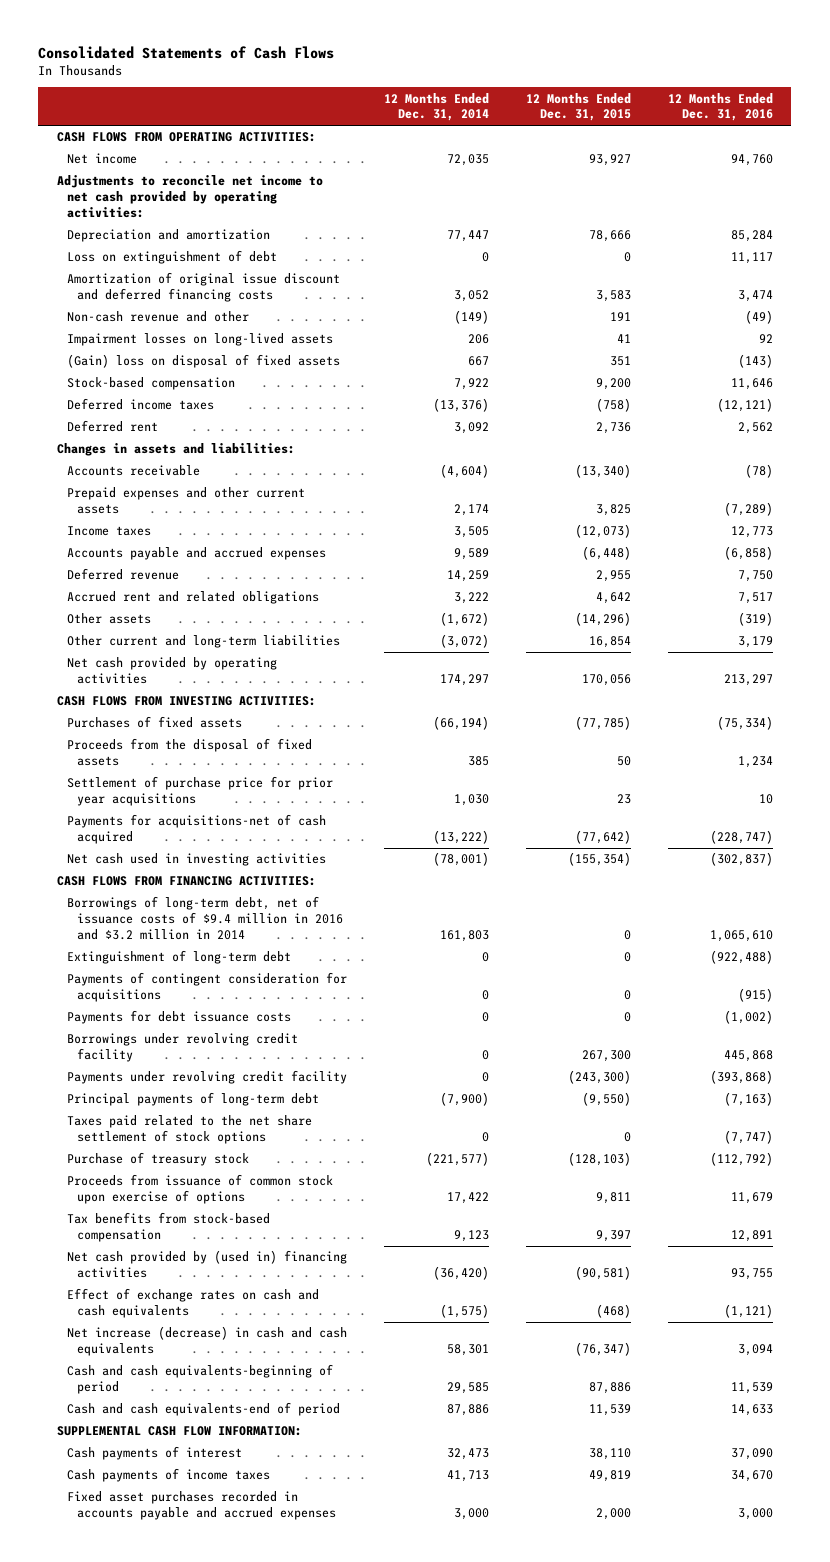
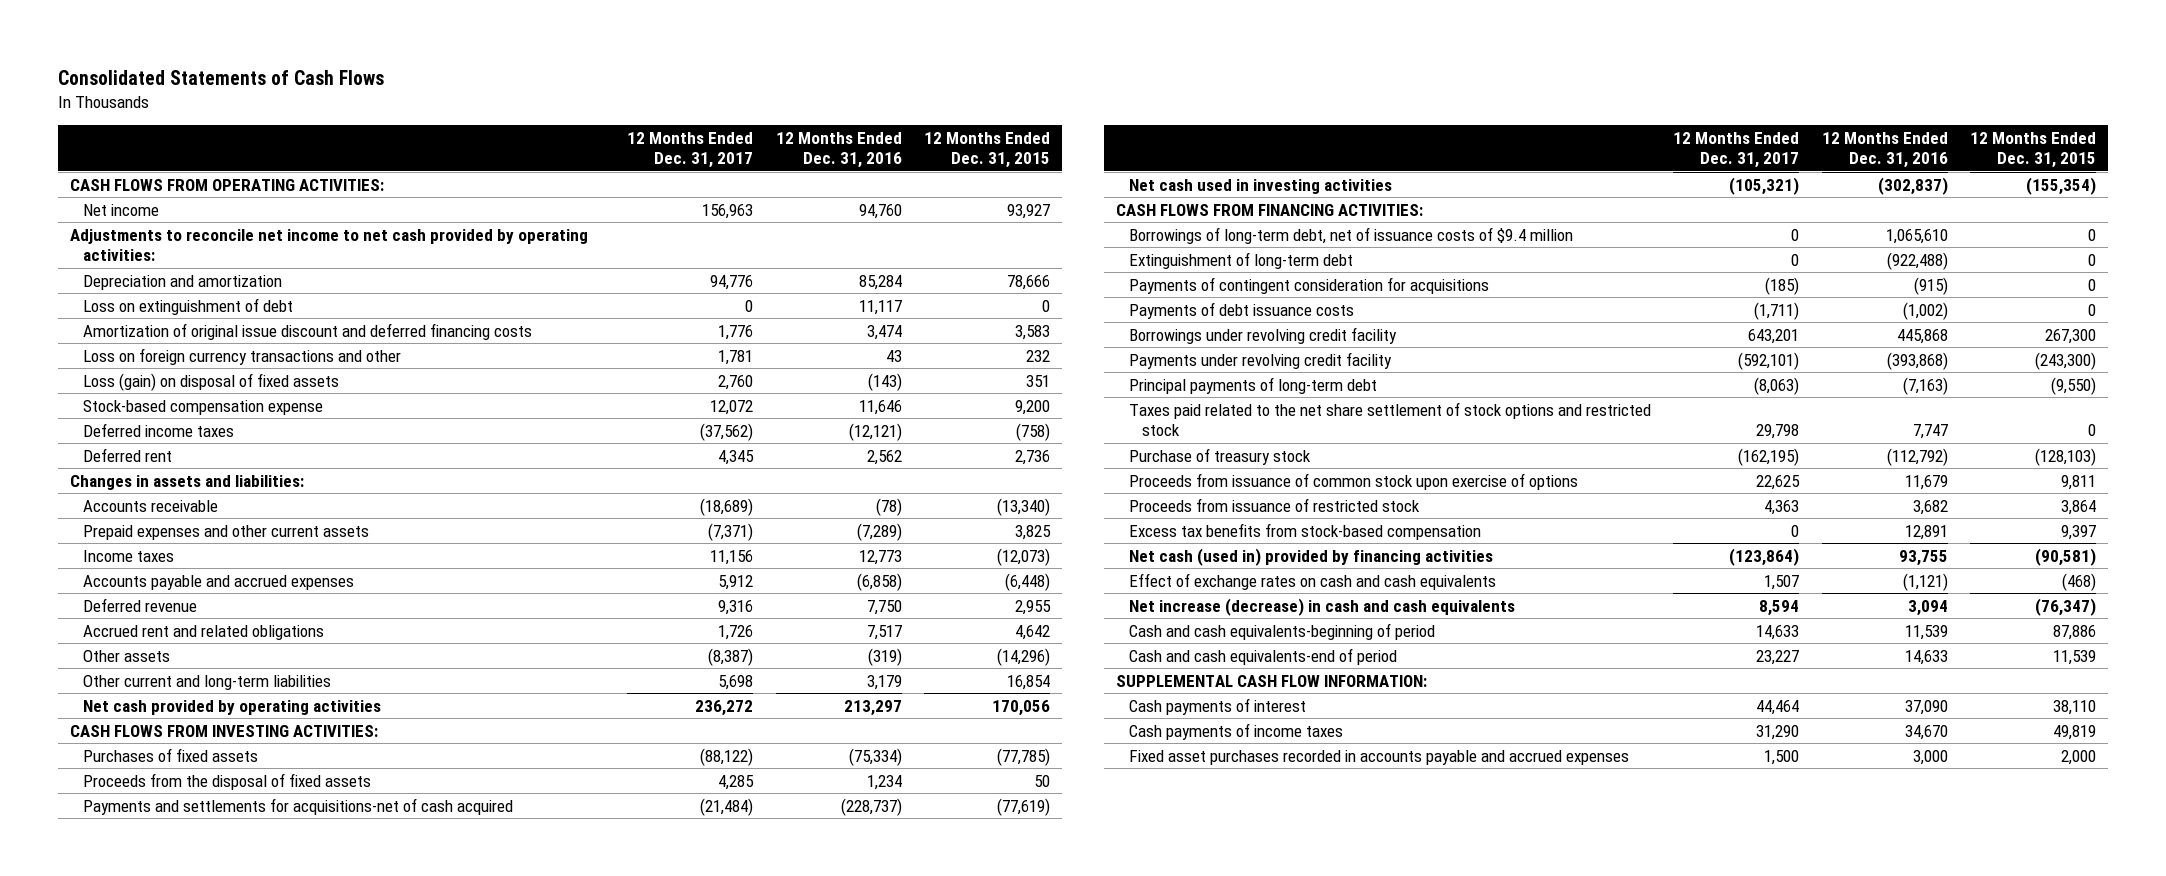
[384,92,490,122] 12 Months Ended Dec. 31, 2014 -> none
none -> [627,131,754,169] 12 Months Ended Dec. 31, 2017
[67,333,334,347] Impairment losses on long-lived assets -> none
[67,311,250,323] Non-cash revenue and other -> [82,347,401,365] Loss on foreign currency transactions and other
[609,312,631,322] 191 -> [1026,349,1051,362] 232
[744,310,773,325] (49) -> [885,349,902,362] 43
[67,354,341,369] (Gain) loss on disposal of fixed assets -> [82,372,339,391] Loss (gain) on disposal of fixed assets
[67,377,236,391] Stock-based compensation -> [82,399,323,415] Stock-based compensation expense
[67,776,334,807] Settlement of purchase price for prior year acquisitions -> none
[67,814,327,845] Payments for acquisitions-net of cash acquired -> [82,797,513,815] Payments and settlements for acquisitions-net of cash acquired
[574,830,631,845] (77,642) -> [997,797,1051,816] (77,619)
[709,830,773,845] (228,747) -> [840,797,902,816] (228,737)
[67,896,344,941] Borrowings of long-term debt, net of issuance costs of $9.4 million in 2016 and $3.2 million in 2014 -> [1128,226,1573,244] Borrowings of long-term debt, net of issuance costs of $9.4 million
[67,1010,292,1025] Payments for debt issuance costs -> [1128,301,1354,319] Payments of debt issuance costs
[67,1115,313,1145] Taxes paid related to the net share settlement of stock options -> [1128,401,1651,436] Taxes paid related to the net share settlement of stock options and restricted stock
[723,1130,773,1145] (7,747) -> [1912,423,1948,439] 7,747
none -> [1128,497,1420,512] Proceeds from issuance of restricted stock
[67,1212,271,1243] Tax benefits from stock-based compensation -> [1128,522,1481,540] Excess tax benefits from stock-based compensation
[67,1250,348,1279] Net cash provided by (used in) financing activities -> [1128,547,1493,566] Net cash (used in) provided by financing activities

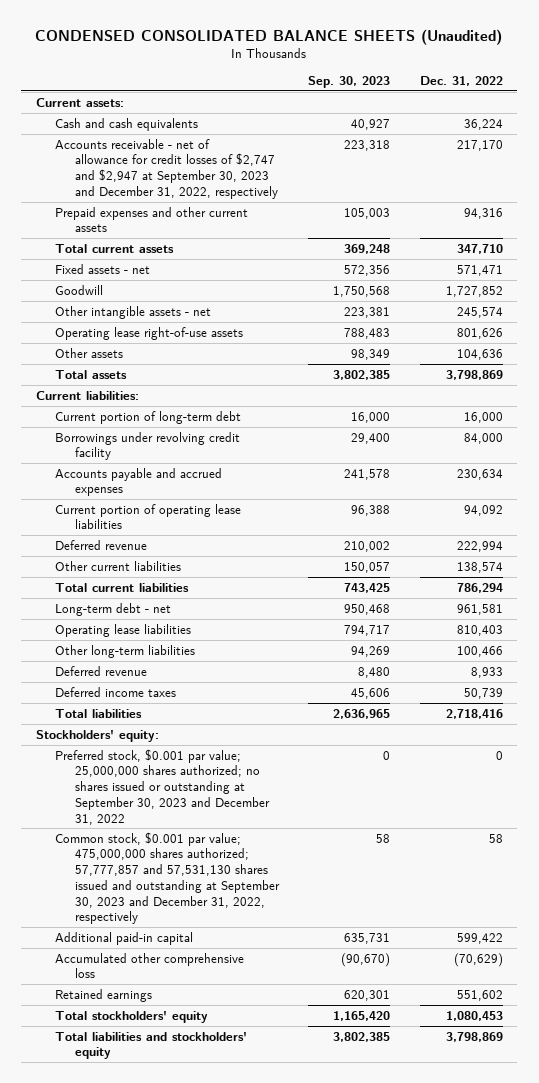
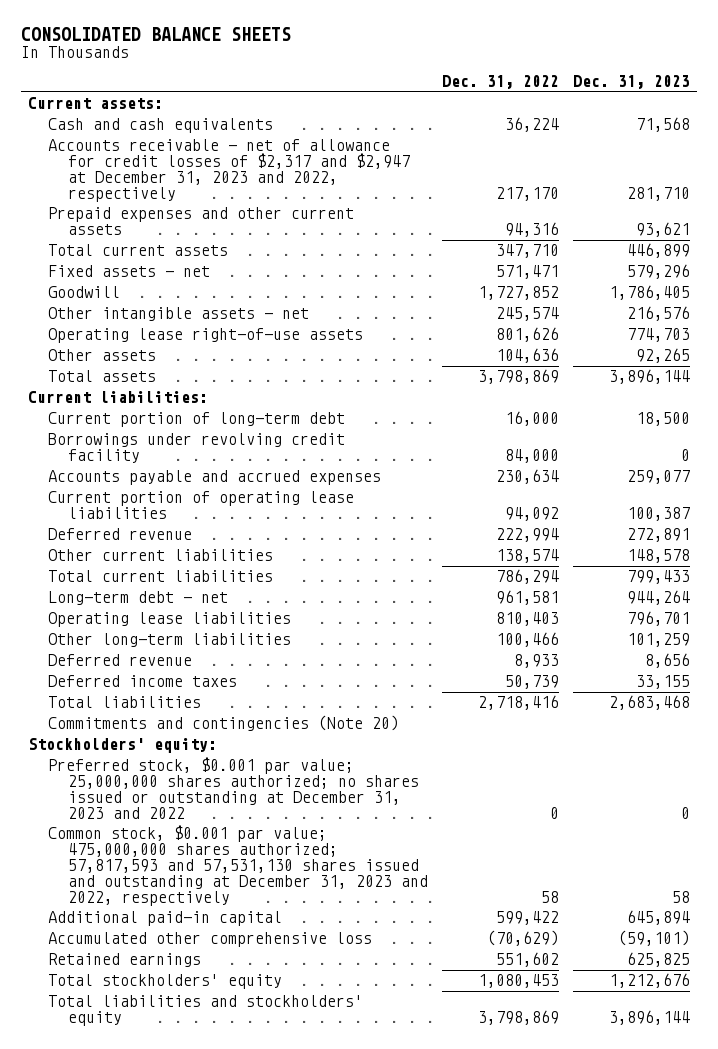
[35,28,503,45] CONDENSED CONSOLIDATED BALANCE SHEETS (Unaudited) -> [20,26,291,41] CONSOLIDATED BALANCE SHEETS
[308,75,391,88] Sep. 30, 2023 -> none
none -> [573,75,691,90] Dec. 31, 2023
[55,138,278,199] Accounts receivable - net of allowance for credit losses of $2,747 and $2,947 at September 30, 2023 and December 31, 2022, respectively -> [47,139,411,202] Accounts receivable - net of allowance for credit losses of $2,317 and $2,947 at December 31, 2023 and 2022, respectively
none -> [47,715,399,732] Commitments and contingencies (Note 20)
[55,748,270,825] Preferred stock, $0.001 par value; 25,000,000 shares authorized; no shares issued or outstanding at September 30, 2023 and December 31, 2022 -> [47,757,420,819] Preferred stock, $0.001 par value; 25,000,000 shares authorized; no shares issued or outstanding at December 31, 2023 and 2022
[55,831,280,925] Common stock, $0.001 par value; 475,000,000 shares authorized; 57,777,857 and 57,531,130 shares issued and outstanding at September 30, 2023 and December 31, 2022, respectively -> [47,825,429,906] Common stock, $0.001 par value; 475,000,000 shares authorized; 57,817,593 and 57,531,130 shares issued and outstanding at December 31, 2023 and 2022, respectively

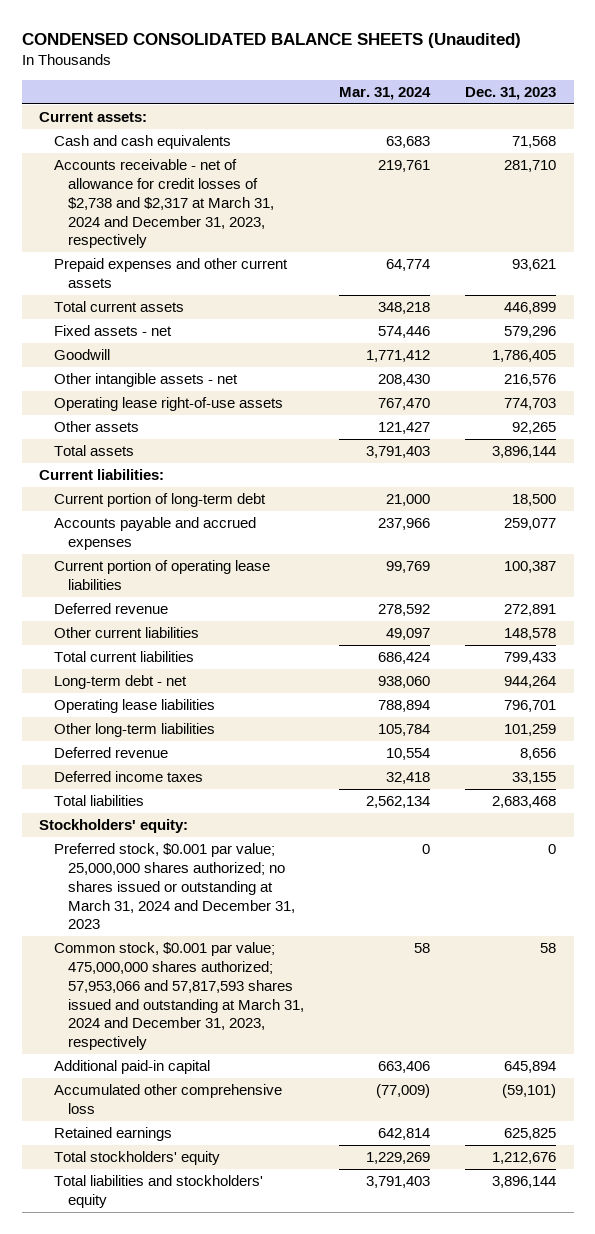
[20,26,291,41] CONSOLIDATED BALANCE SHEETS -> [21,32,521,48] CONDENSED CONSOLIDATED BALANCE SHEETS (Unaudited)
[442,75,560,90] Dec. 31, 2022 -> none
none -> [339,87,432,101] Mar. 31, 2024
[47,139,411,202] Accounts receivable - net of allowance for credit losses of $2,317 and $2,947 at December 31, 2023 and 2022, respectively -> [53,159,275,249] Accounts receivable - net of allowance for credit losses of $2,738 and $2,317 at March 31, 2024 and December 31, 2023, respectively
[47,433,345,464] Borrowings under revolving credit facility -> none
[47,715,399,732] Commitments and contingencies (Note 20) -> none
[47,757,420,819] Preferred stock, $0.001 par value; 25,000,000 shares authorized; no shares issued or outstanding at December 31, 2023 and 2022 -> [53,843,296,930] Preferred stock, $0.001 par value; 25,000,000 shares authorized; no shares issued or outstanding at March 31, 2024 and December 31, 2023
[47,825,429,906] Common stock, $0.001 par value; 475,000,000 shares authorized; 57,817,593 and 57,531,130 shares issued and outstanding at December 31, 2023 and 2022, respectively -> [53,942,305,1051] Common stock, $0.001 par value; 475,000,000 shares authorized; 57,953,066 and 57,817,593 shares issued and outstanding at March 31, 2024 and December 31, 2023, respectively

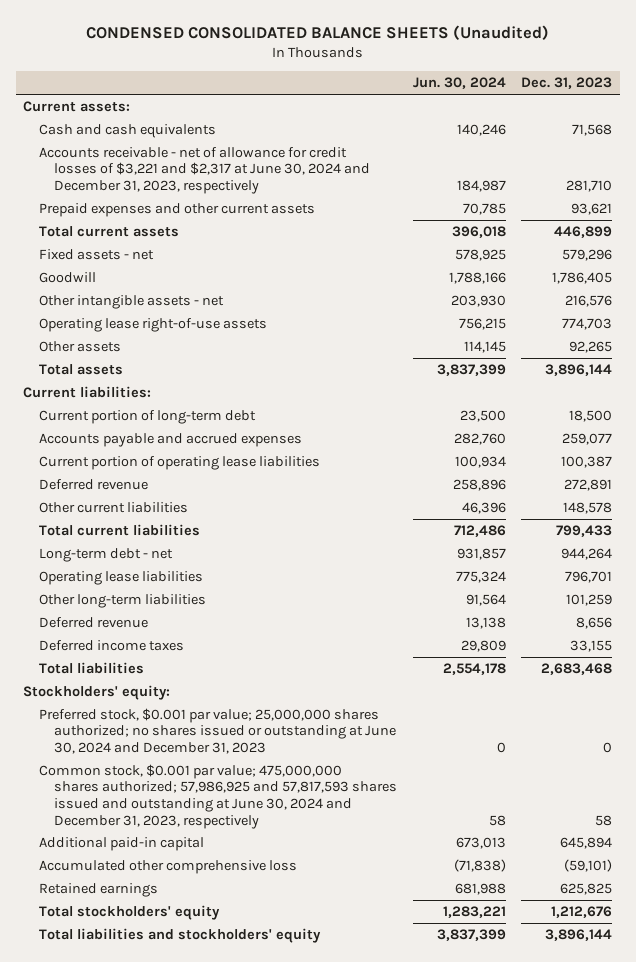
[339,87,432,101] Mar. 31, 2024 -> none
none -> [412,77,506,90] Jun. 30, 2024
[53,159,275,249] Accounts receivable - net of allowance for credit losses of $2,738 and $2,317 at March 31, 2024 and December 31, 2023, respectively -> [38,146,370,195] Accounts receivable - net of allowance for credit losses of $3,221 and $2,317 at June 30, 2024 and December 31, 2023, respectively
[53,843,296,930] Preferred stock, $0.001 par value; 25,000,000 shares authorized; no shares issued or outstanding at March 31, 2024 and December 31, 2023 -> [38,707,396,755] Preferred stock, $0.001 par value; 25,000,000 shares authorized; no shares issued or outstanding at June 30, 2024 and December 31, 2023
[53,942,305,1051] Common stock, $0.001 par value; 475,000,000 shares authorized; 57,953,066 and 57,817,593 shares issued and outstanding at March 31, 2024 and December 31, 2023, respectively -> [38,763,397,829] Common stock, $0.001 par value; 475,000,000 shares authorized; 57,986,925 and 57,817,593 shares issued and outstanding at June 30, 2024 and December 31, 2023, respectively

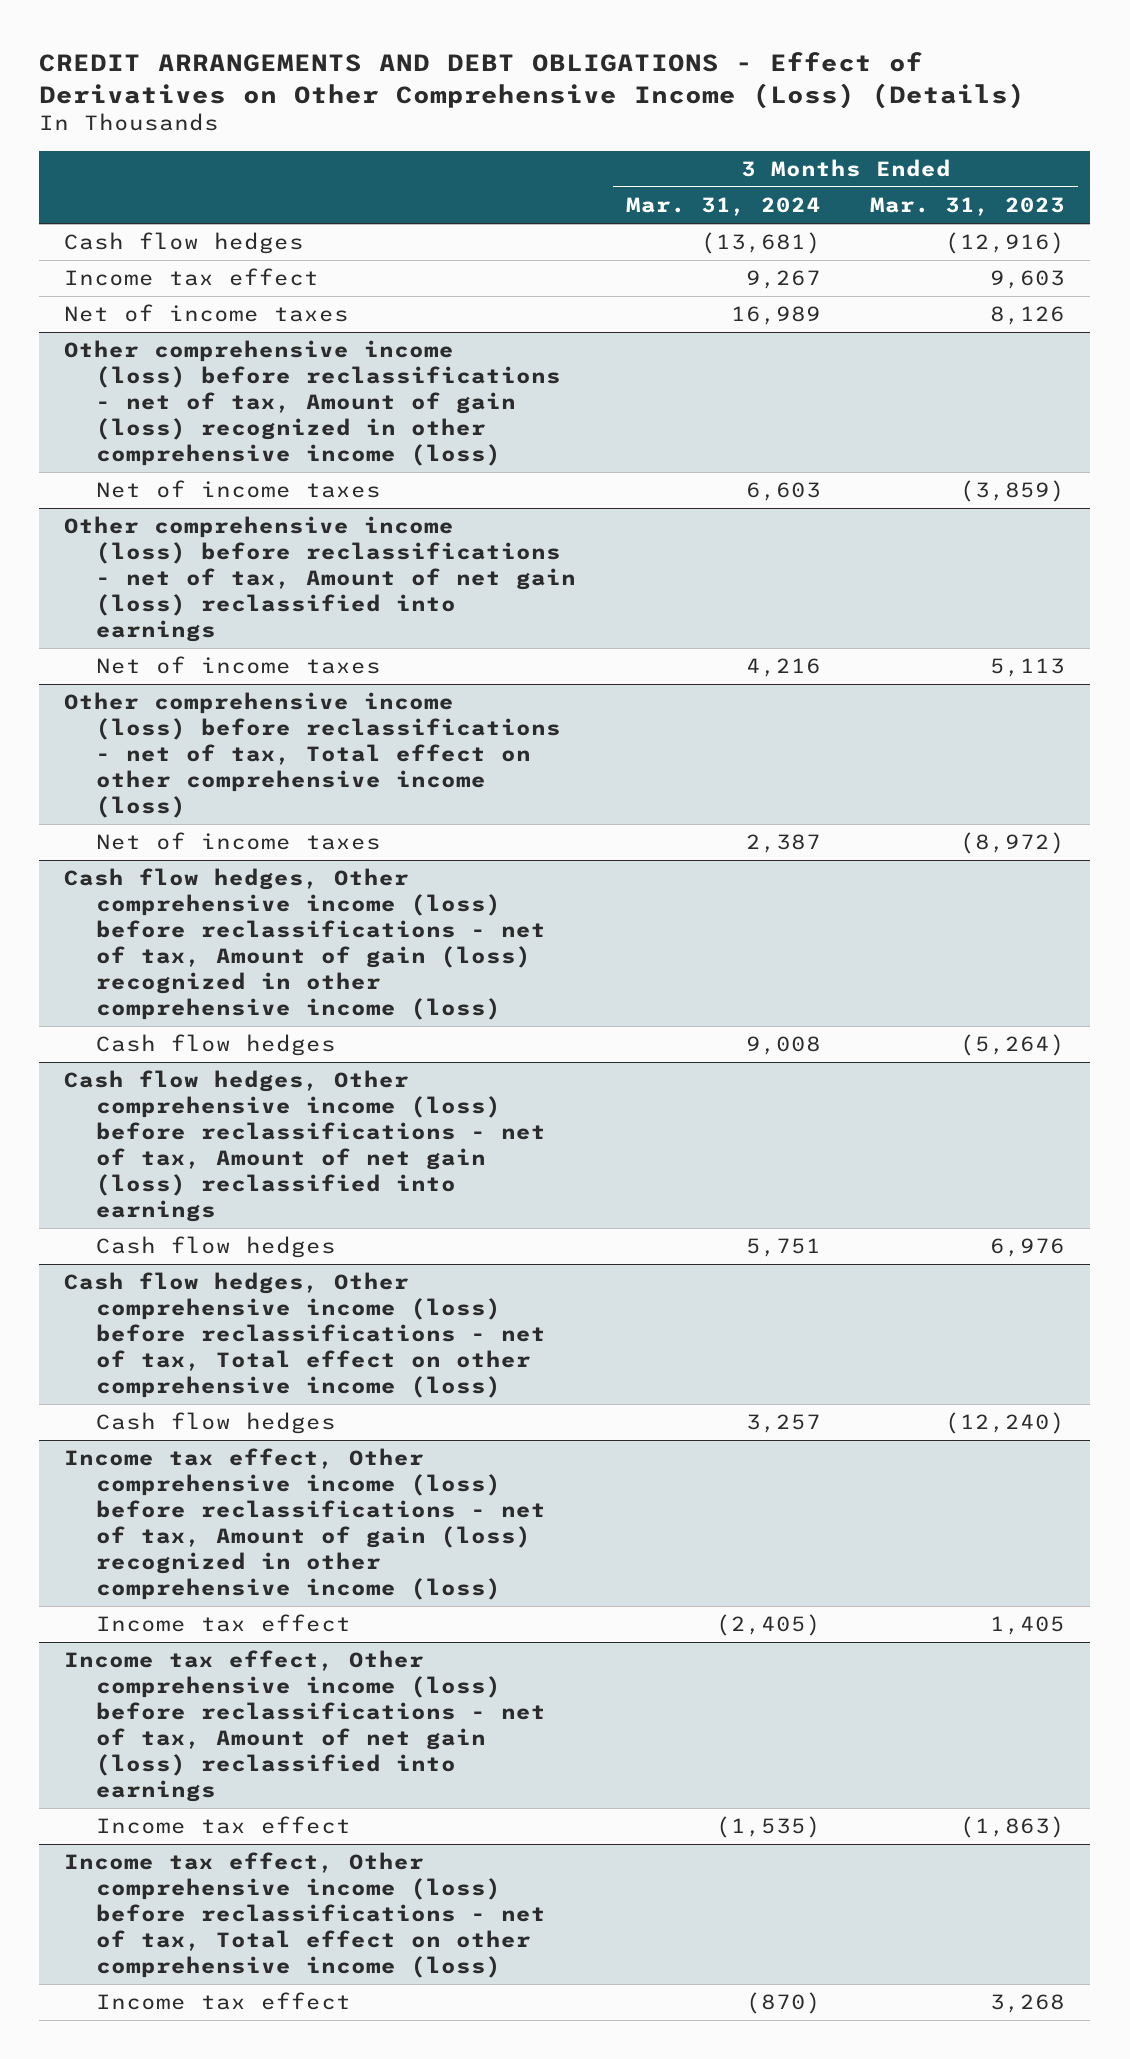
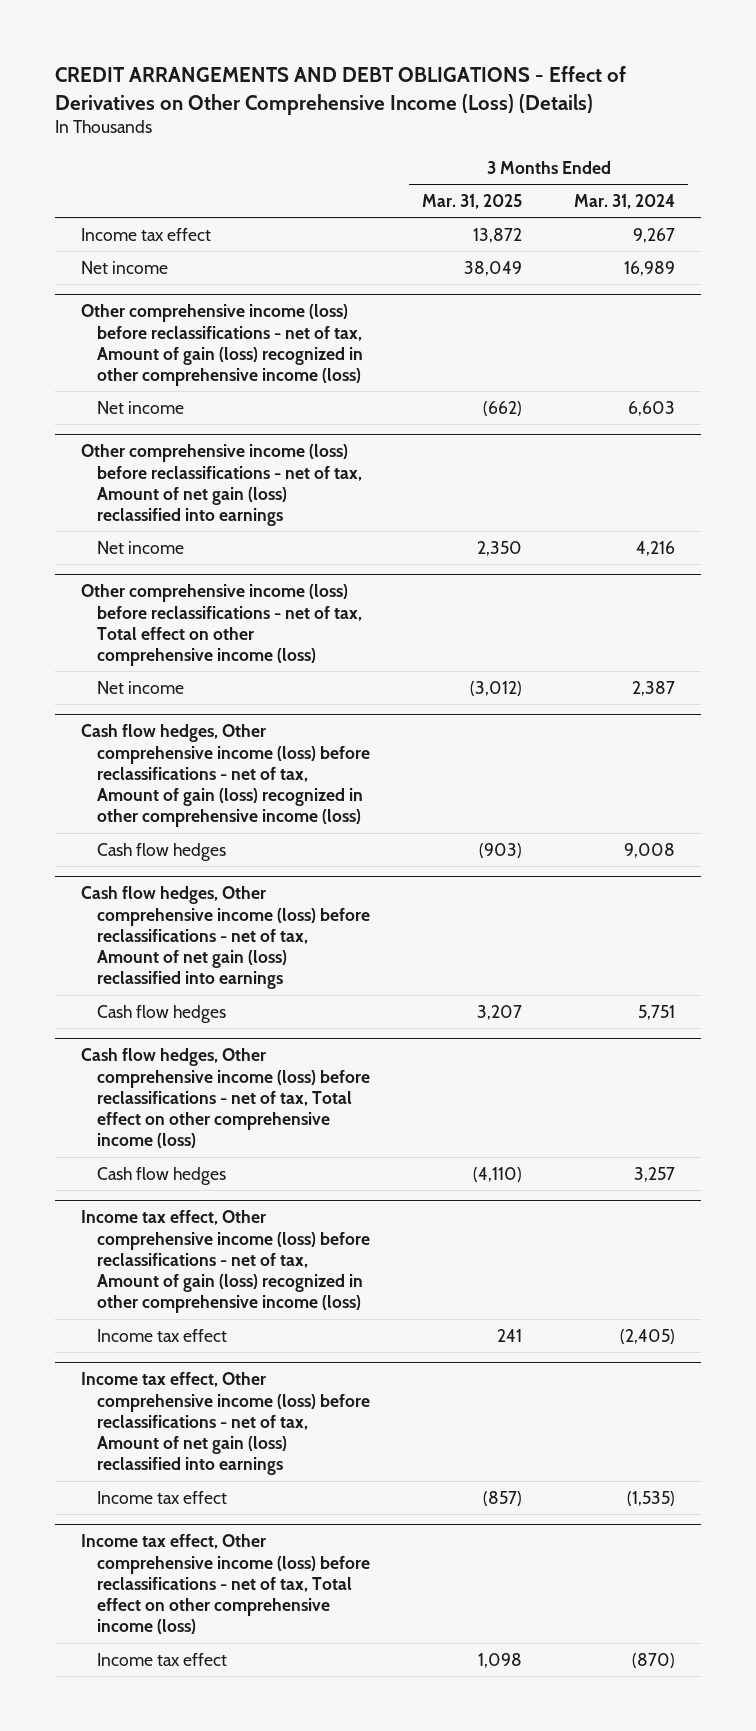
[870,197,1066,217] Mar. 31, 2023 -> none
none -> [422,193,523,209] Mar. 31, 2025
[64,232,305,255] Cash flow hedges -> none
[64,304,350,323] Net of income taxes -> [80,260,168,274] Net income
[96,480,382,499] Net of income taxes -> [97,400,185,414] Net income
[96,656,382,675] Net of income taxes -> [97,540,185,554] Net income
[96,832,382,851] Net of income taxes -> [97,680,185,694] Net income

